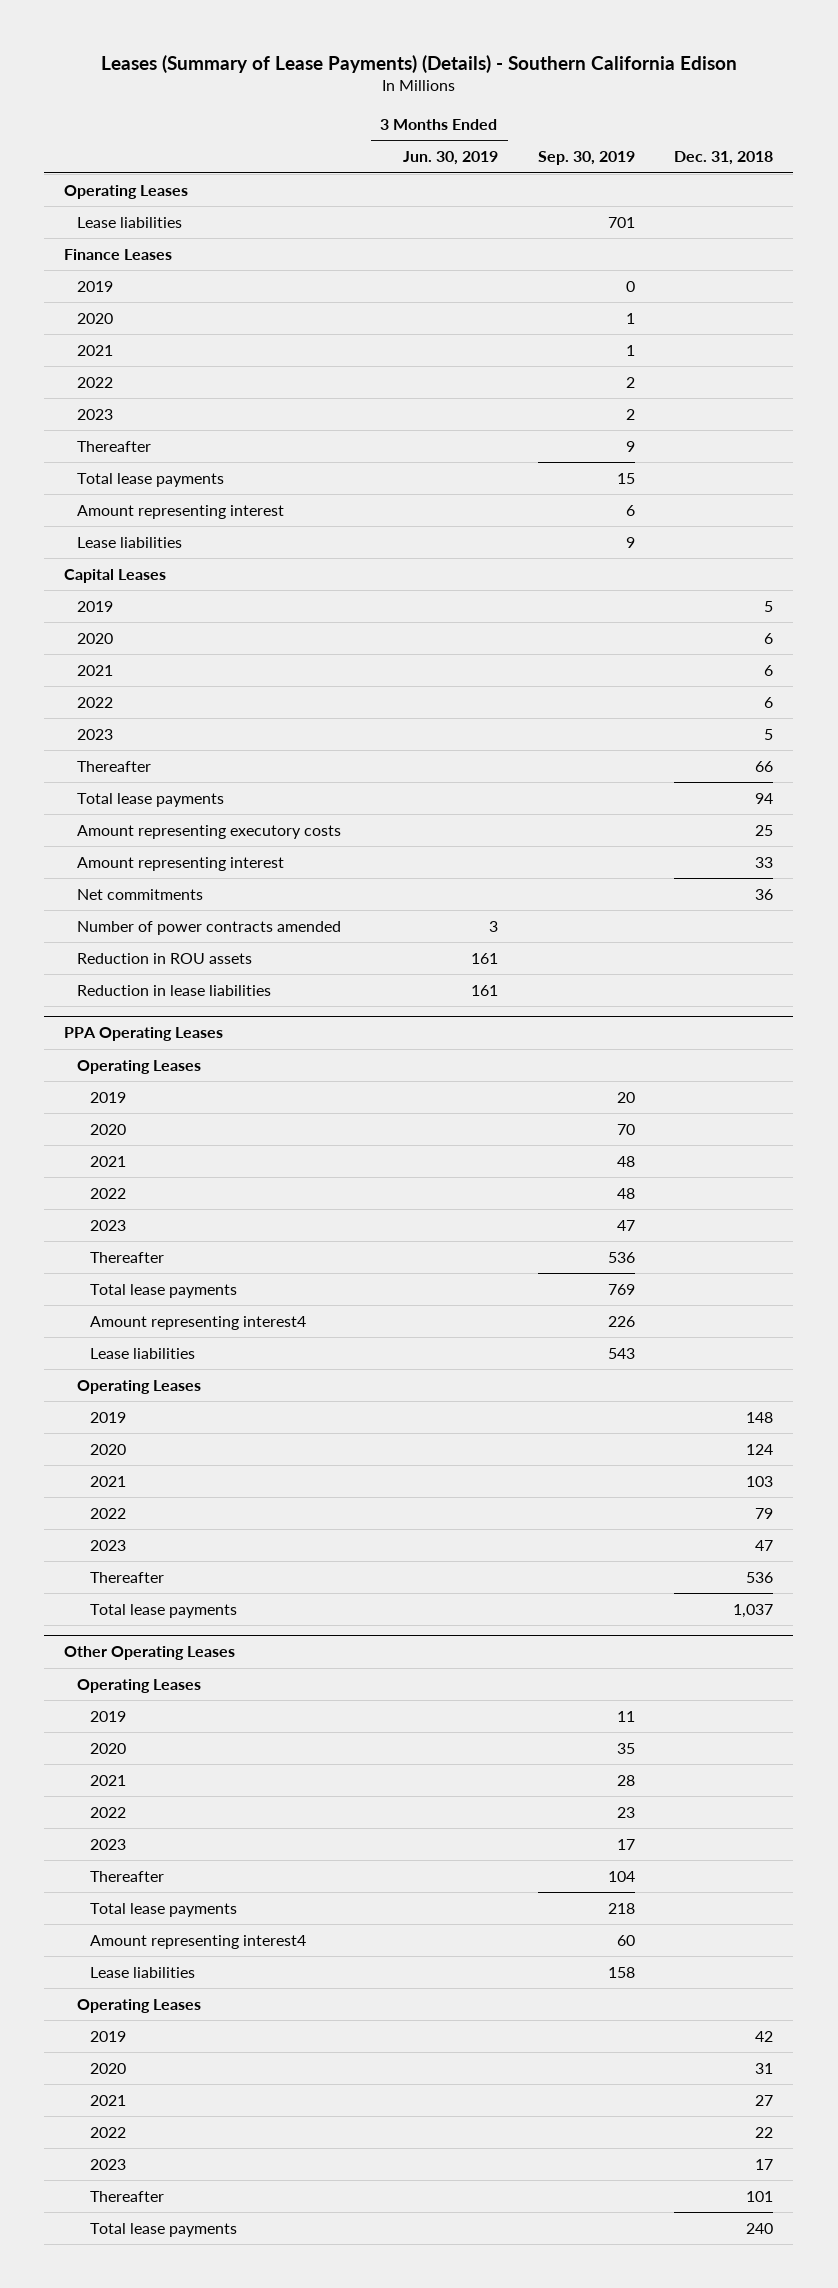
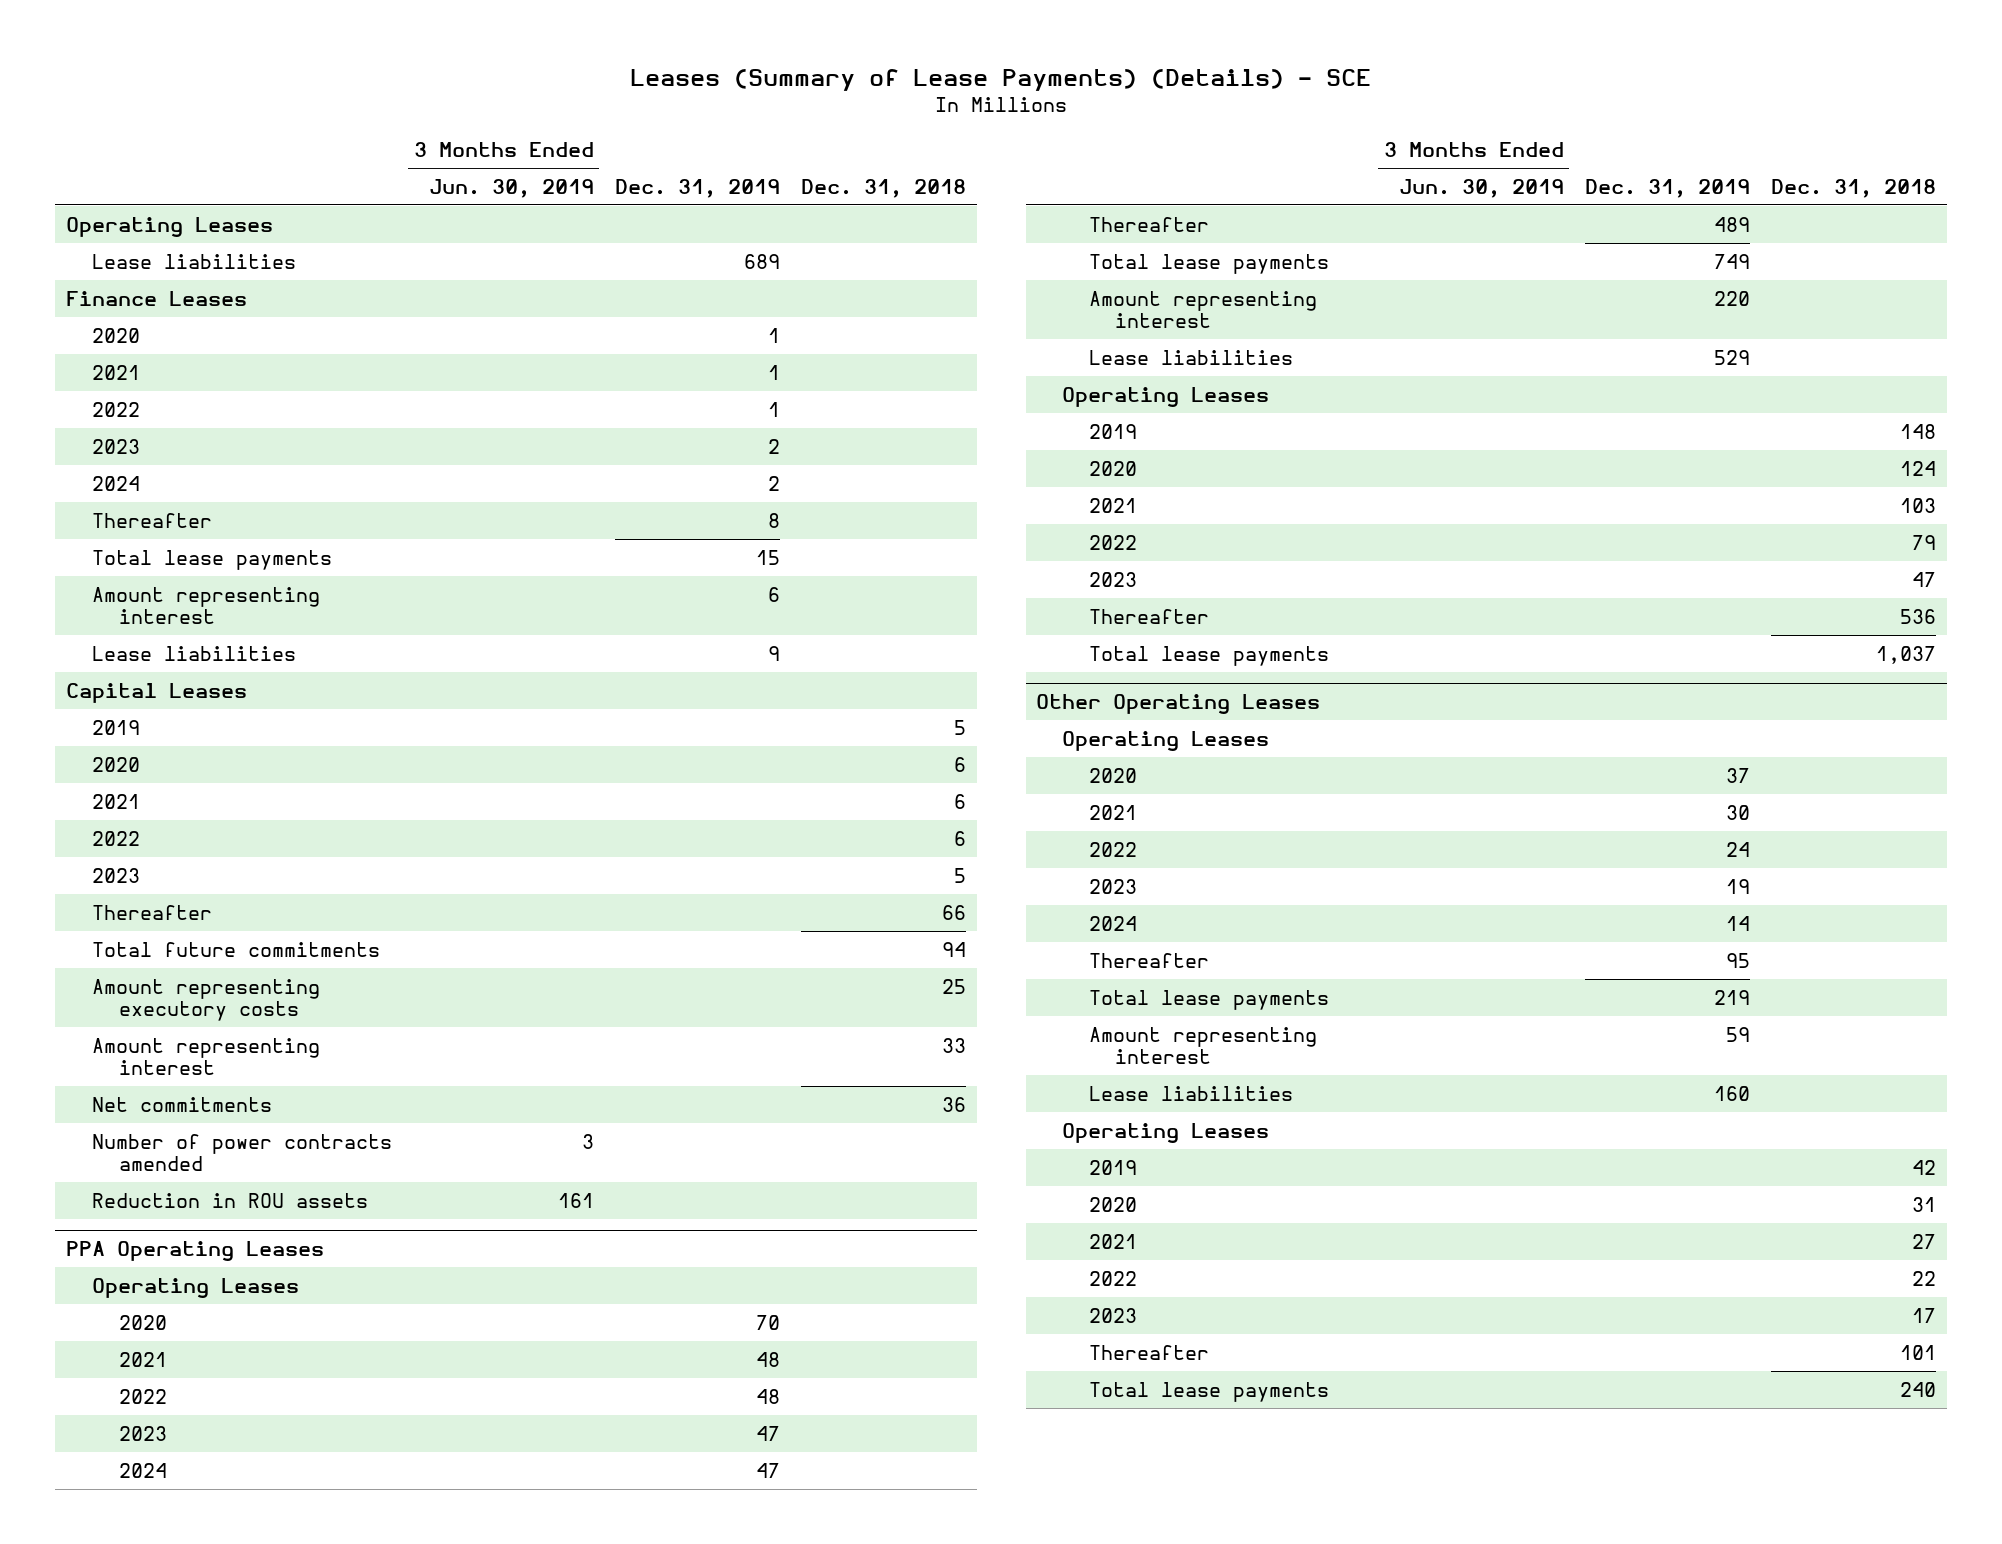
[100,54,737,73] Leases (Summary of Lease Payments) (Details) - Southern California Edison -> [630,68,1372,91] Leases (Summary of Lease Payments) (Details) - SCE
[537,151,635,166] Sep. 30, 2019 -> none
none -> [614,178,780,198] Dec. 31, 2019
[77,281,114,293] 2019 -> none
none -> [92,475,141,491] 2024
[77,793,225,808] Total lease payments -> [92,941,381,957] Total future commitments
[77,985,272,997] Reduction in lease liabilities -> none
[90,1092,127,1104] 2019 -> none
none -> [118,1462,167,1478] 2024
[90,1316,307,1331] Amount representing interest4 -> [1088,290,1317,329] Amount representing interest
[90,1711,127,1723] 2019 -> none
none -> [1088,915,1137,931] 2024
[90,1935,307,1950] Amount representing interest4 -> [1088,1026,1317,1065] Amount representing interest

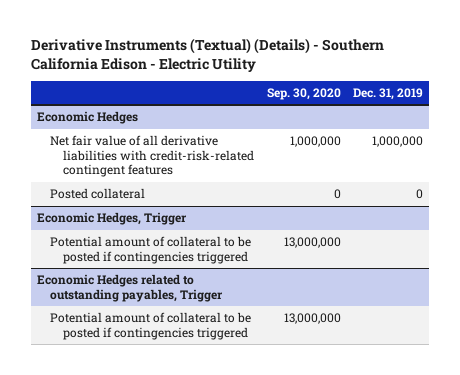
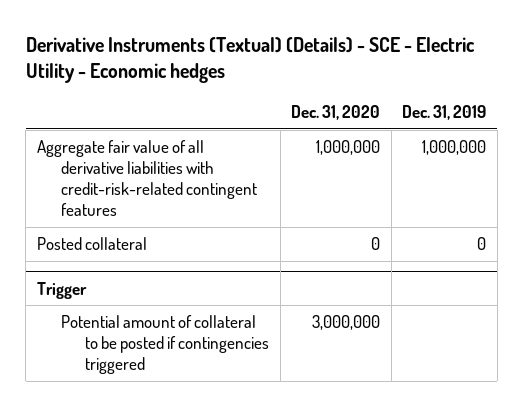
[30,37,384,72] Derivative Instruments (Textual) (Details) - Southern California Edison - Electric Utility -> [25,36,475,84] Derivative Instruments (Textual) (Details) - SCE - Electric Utility - Economic hedges
[266,87,341,100] Sep. 30, 2020 -> none
none -> [291,105,381,121] Dec. 31, 2020
[50,135,255,178] Net fair value of all derivative liabilities with credit-risk-related contingent features -> none
[50,188,146,200] Posted collateral -> none
[36,212,187,226] Economic Hedges, Trigger -> none
[50,236,252,264] Potential amount of collateral to be posted if contingencies triggered -> none
[36,274,224,302] Economic Hedges related to outstanding payables, Trigger -> none
[50,312,252,340] Potential amount of collateral to be posted if contingencies triggered -> none
none -> [36,140,257,217] Aggregate fair value of all derivative liabilities with credit-risk-related contingent features
none -> [36,237,147,251] Posted collateral
[36,111,138,125] Economic Hedges -> [36,281,87,299] Trigger
none -> [60,315,270,375] Potential amount of collateral to be posted if contingencies triggered

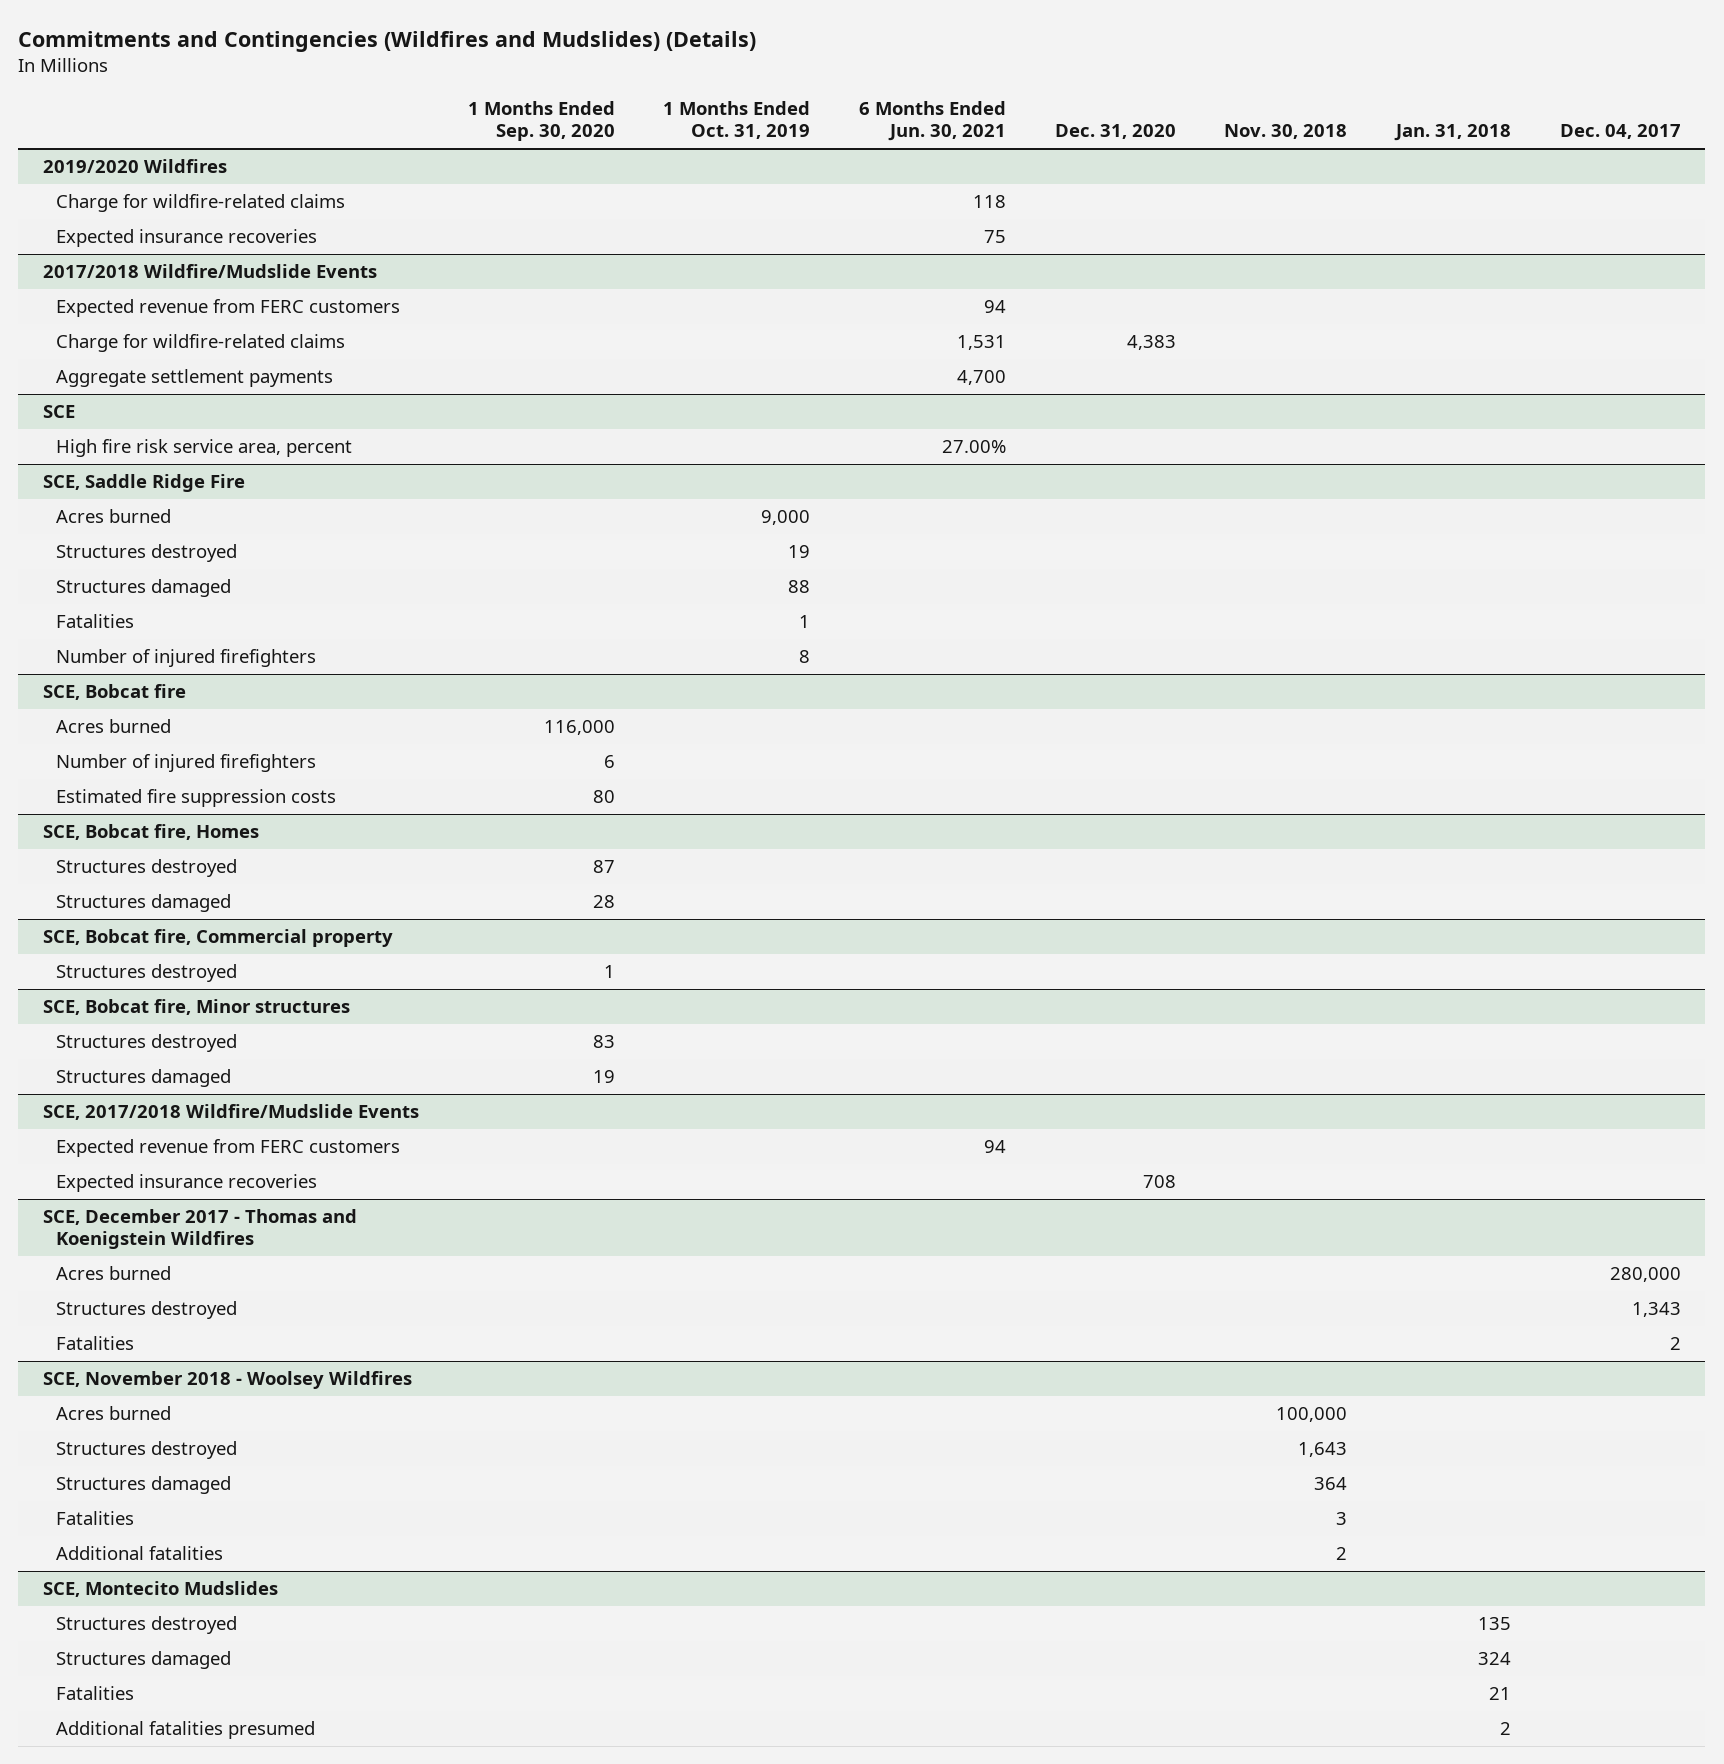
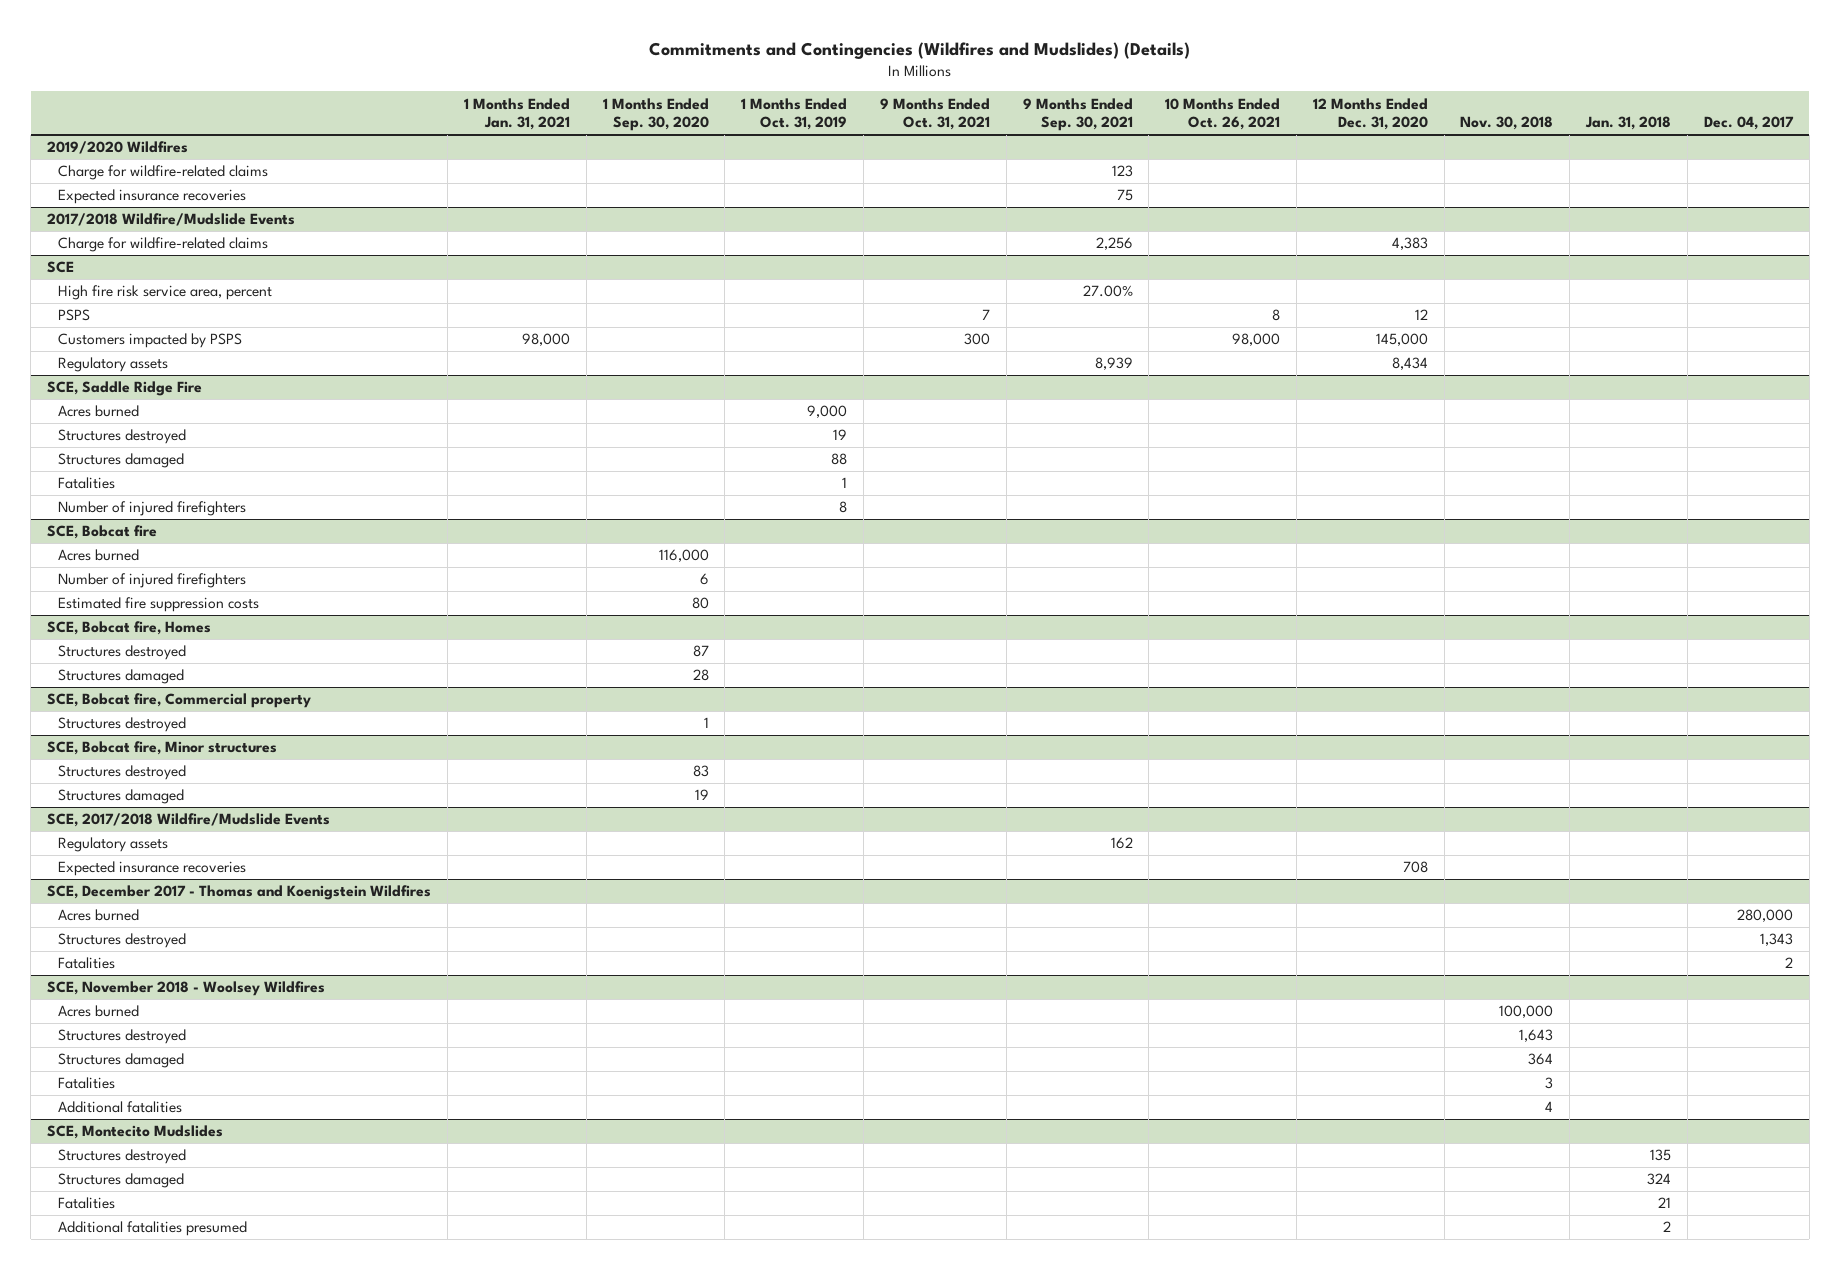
[858,100,1006,142] 6 Months Ended Jun. 30, 2021 -> none
[1054,124,1176,140] Dec. 31, 2020 -> none
none -> [463,97,570,131] 1 Months Ended Jan. 31, 2021
none -> [879,97,990,131] 9 Months Ended Oct. 31, 2021
none -> [1022,97,1133,132] 9 Months Ended Sep. 30, 2021
none -> [1165,97,1281,131] 10 Months Ended Oct. 26, 2021
none -> [1312,97,1428,131] 12 Months Ended Dec. 31, 2020
[55,299,400,318] Expected revenue from FERC customers -> none
[55,369,333,388] Aggregate settlement payments -> none
none -> [58,309,91,322] PSPS
none -> [58,333,243,349] Customers impacted by PSPS
none -> [58,357,169,373] Regulatory assets
[55,1139,400,1158] Expected revenue from FERC customers -> none
none -> [58,837,169,853] Regulatory assets
[1336,1547,1348,1561] 2 -> [1545,1101,1554,1113] 4

